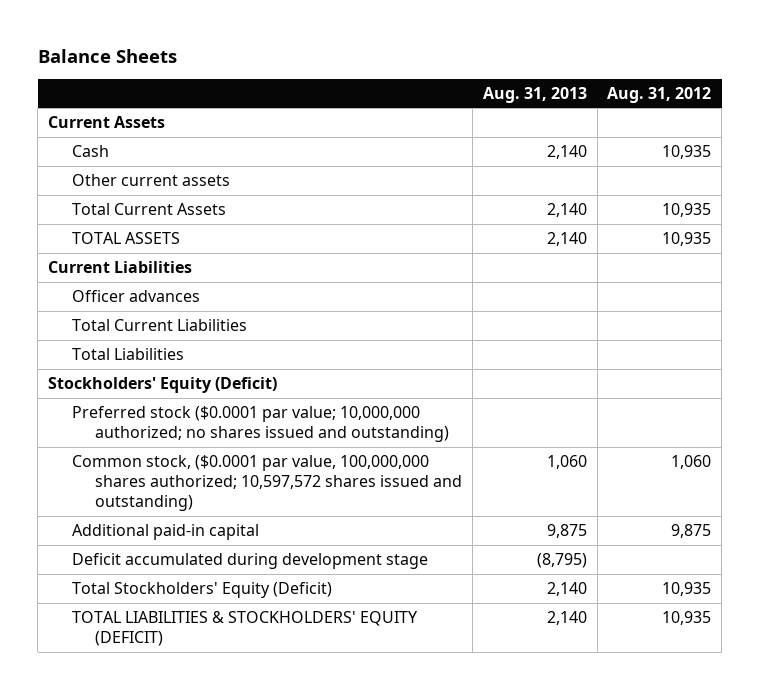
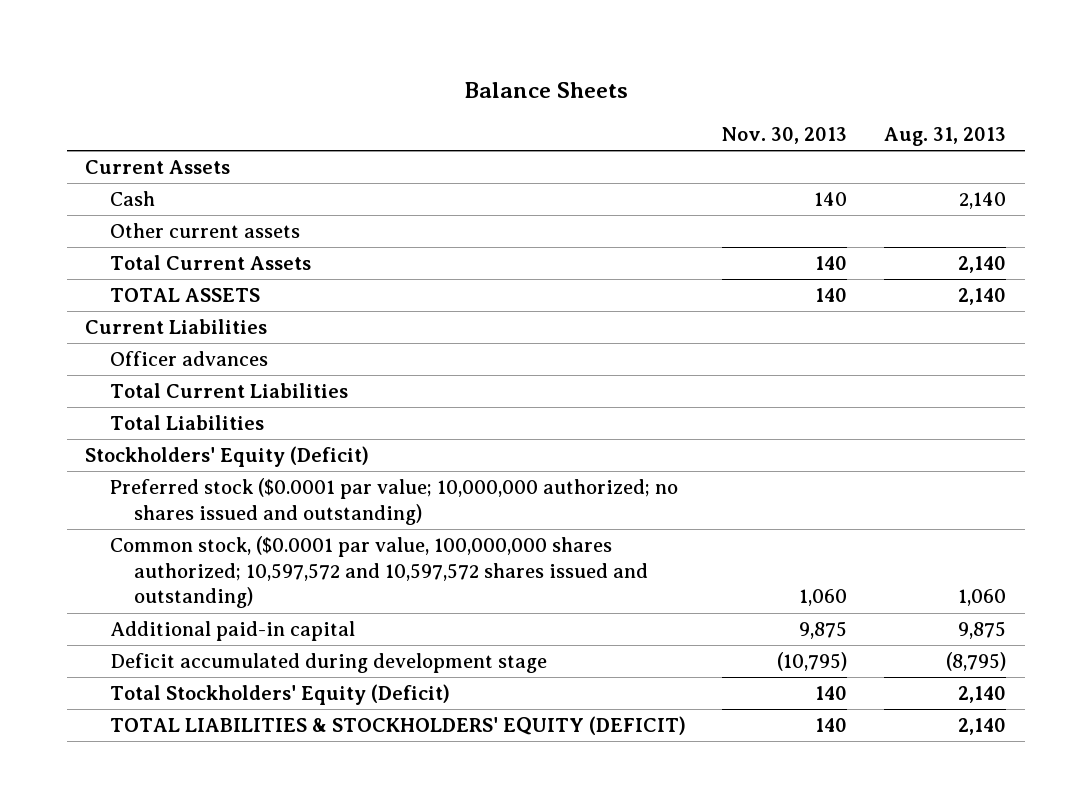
[607,86,712,103] Aug. 31, 2012 -> none
none -> [722,126,848,144] Nov. 30, 2013
[71,455,463,512] Common stock, ($0.0001 par value, 100,000,000 shares authorized; 10,597,572 shares issued and outstanding) -> [109,536,648,609] Common stock, ($0.0001 par value, 100,000,000 shares authorized; 10,597,572 and 10,597,572 shares issued and outstanding)

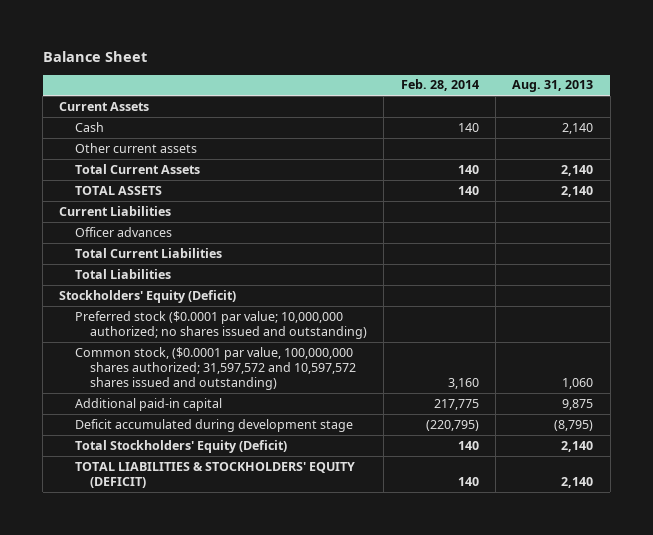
[463,81,628,98] Balance Sheets -> [42,50,147,62] Balance Sheet
[722,126,848,144] Nov. 30, 2013 -> none
none -> [400,79,479,92] Feb. 28, 2014
[109,536,648,609] Common stock, ($0.0001 par value, 100,000,000 shares authorized; 10,597,572 and 10,597,572 shares issued and outstanding) -> [74,346,357,391] Common stock, ($0.0001 par value, 100,000,000 shares authorized; 31,597,572 and 10,597,572 shares issued and outstanding)

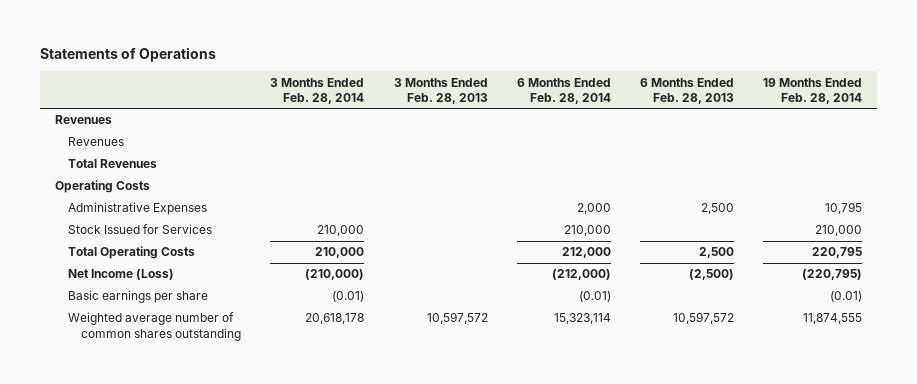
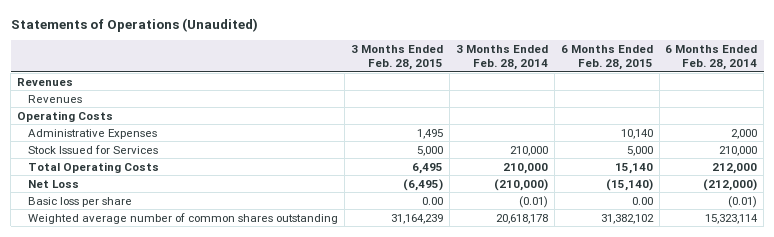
[40,47,217,63] Statements of Operations -> [10,17,258,32] Statements of Operations (Unaudited)
[393,77,488,104] 3 Months Ended Feb. 28, 2013 -> none
[640,77,735,104] 6 Months Ended Feb. 28, 2013 -> none
[763,77,863,104] 19 Months Ended Feb. 28, 2014 -> none
none -> [350,44,443,71] 3 Months Ended Feb. 28, 2015
none -> [560,44,653,71] 6 Months Ended Feb. 28, 2015
[68,159,158,169] Total Revenues -> none
[68,269,175,281] Net Income (Loss) -> [28,179,80,188] Net Loss
[68,290,209,304] Basic earnings per share -> [28,196,133,207] Basic loss per share

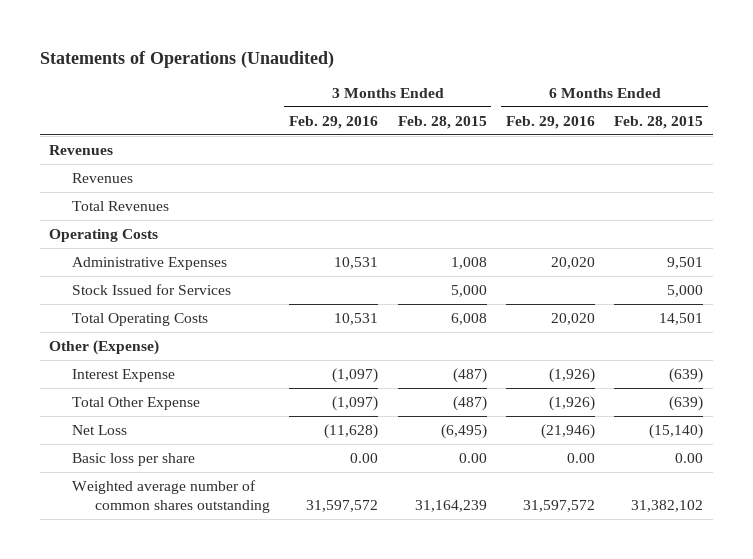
[455,44,548,71] 3 Months Ended Feb. 28, 2014 -> none
[665,44,758,71] 6 Months Ended Feb. 28, 2014 -> none
none -> [289,115,379,129] Feb. 29, 2016
none -> [505,115,595,129] Feb. 29, 2016
none -> [72,200,170,211] Total Revenues
[416,128,443,139] 1,495 -> [450,256,487,269] 1,008
[620,128,653,139] 10,140 -> [667,256,704,269] 9,501
[411,162,443,174] 6,495 -> [450,312,487,325] 6,008
[614,162,653,174] 15,140 -> [659,312,704,325] 14,501
none -> [49,339,160,355] Other (Expense)
none -> [72,368,176,382] Interest Expense
none -> [72,396,201,410] Total Other Expense

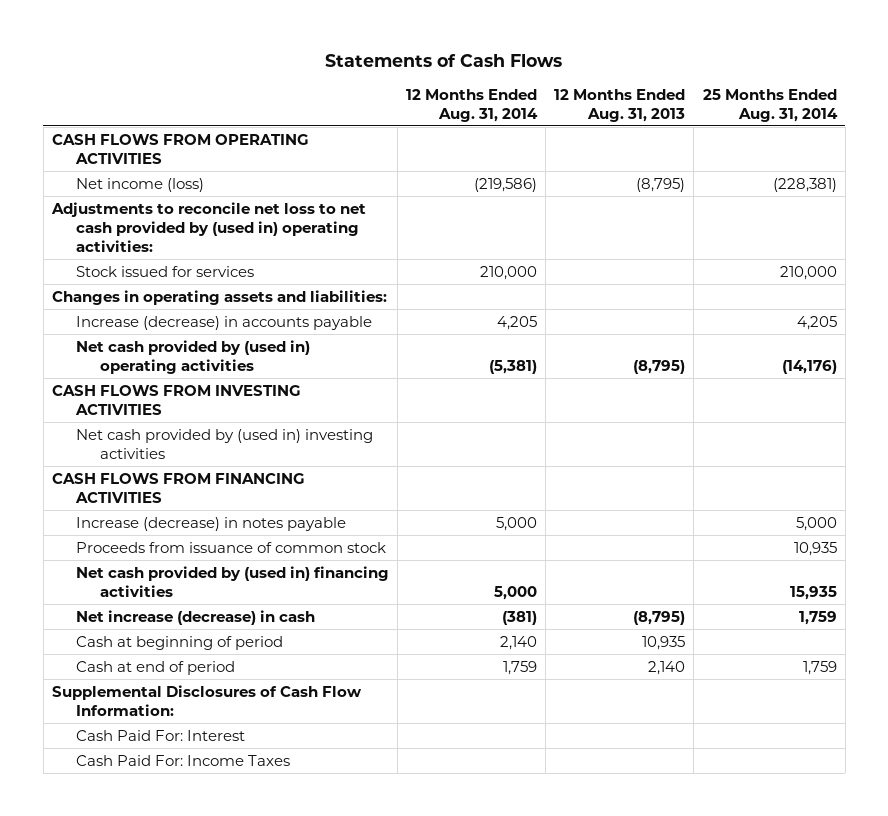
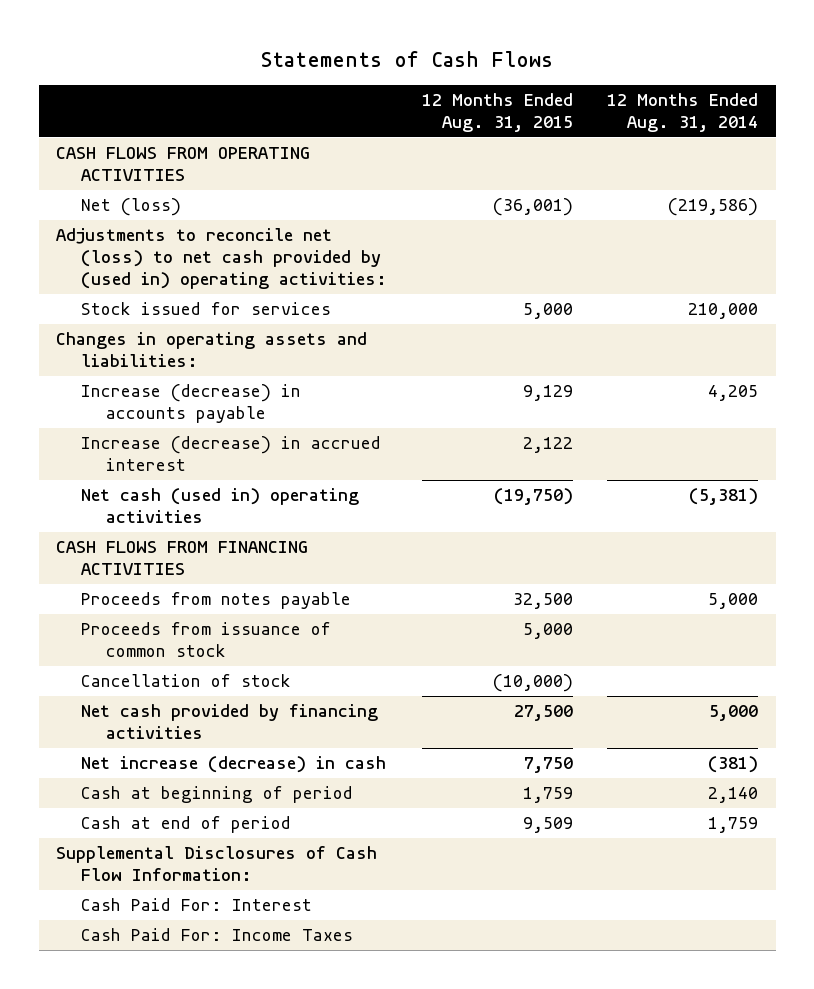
[554,88,686,122] 12 Months Ended Aug. 31, 2013 -> none
[702,88,838,122] 25 Months Ended Aug. 31, 2014 -> none
none -> [421,93,573,133] 12 Months Ended Aug. 31, 2015
[75,177,204,192] Net income (loss) -> [81,198,182,217] Net (loss)
[50,201,366,252] Adjustments to reconcile net loss to net cash provided by (used in) operating activities: -> [55,228,388,290] Adjustments to reconcile net (loss) to net cash provided by (used in) operating activities:
[51,384,301,415] CASH FLOWS FROM INVESTING ACTIVITIES -> none
[75,428,373,459] Net cash provided by (used in) investing activities -> none
none -> [81,436,382,472] Increase (decrease) in accrued interest
[75,339,310,374] Net cash provided by (used in) operating activities -> [81,488,360,524] Net cash (used in) operating activities
[75,516,346,531] Increase (decrease) in notes payable -> none
none -> [81,592,352,610] Proceeds from notes payable
none -> [81,674,292,688] Cancellation of stock
[75,565,389,597] Net cash provided by (used in) financing activities -> [81,704,379,740] Net cash provided by financing activities

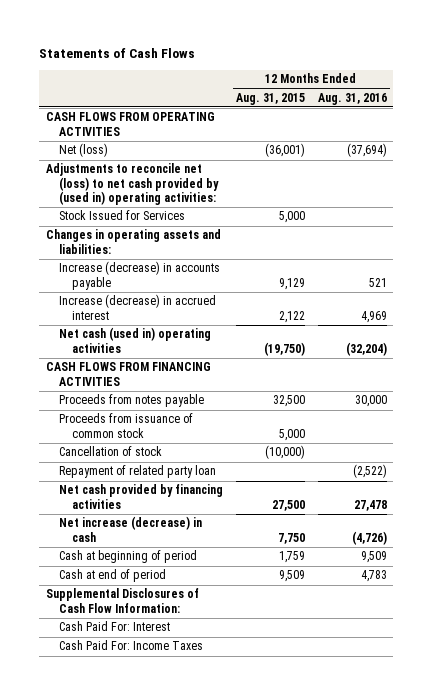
[607,93,759,133] 12 Months Ended Aug. 31, 2014 -> none
none -> [317,92,387,105] Aug. 31, 2016
[81,302,332,316] Stock issued for services -> [59,210,186,221] Stock Issued for Services
none -> [59,465,217,479] Repayment of related party loan

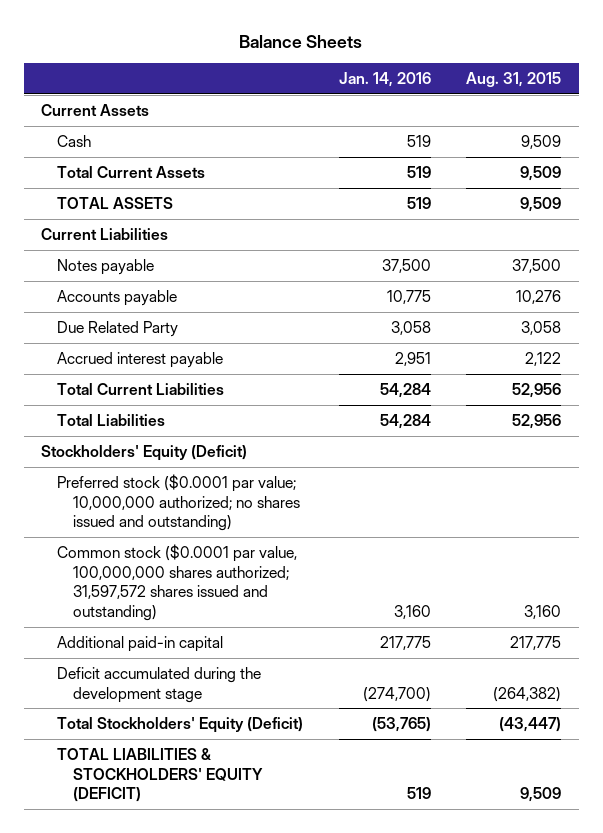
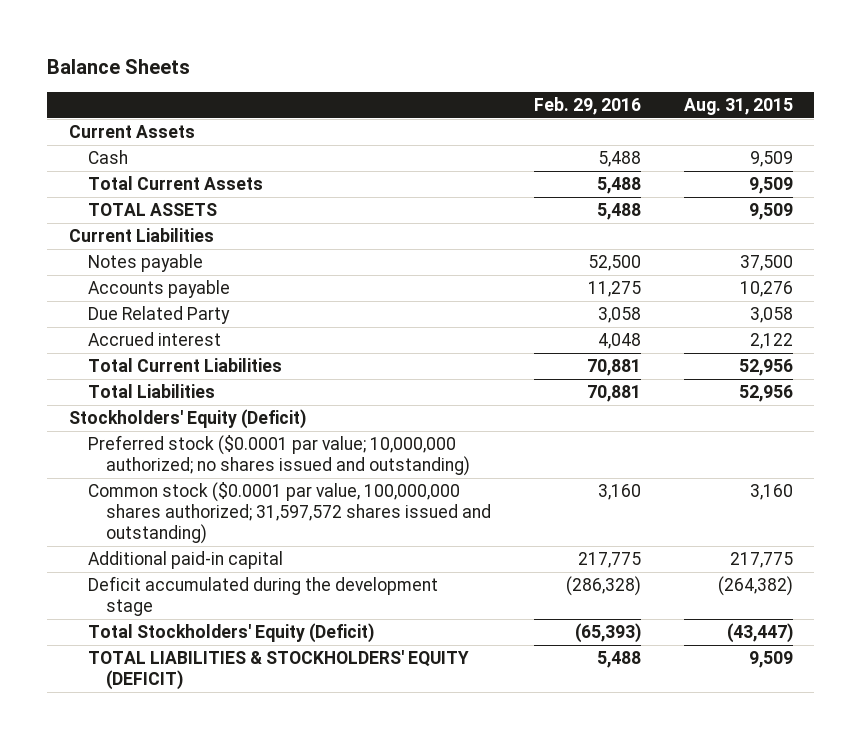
[338,71,431,87] Jan. 14, 2016 -> none
none -> [534,96,642,115] Feb. 29, 2016
[56,352,223,369] Accrued interest payable -> [87,332,221,347] Accrued interest

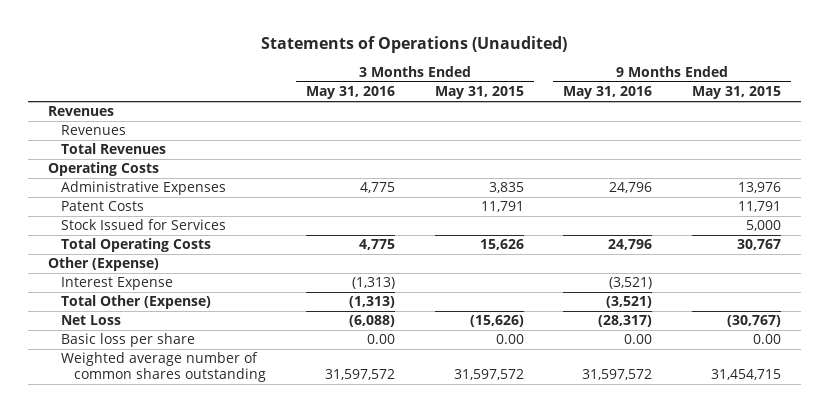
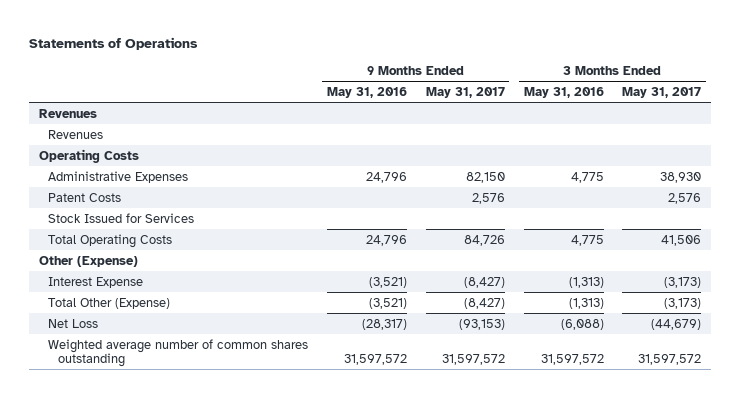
[261,35,568,53] Statements of Operations (Unaudited) -> [29,37,199,51] Statements of Operations
[434,86,524,100] May 31, 2015 -> none
[692,86,782,100] May 31, 2015 -> none
none -> [425,86,505,98] May 31, 2017
none -> [622,86,702,98] May 31, 2017
[60,143,166,155] Total Revenues -> none
[60,333,195,348] Basic loss per share -> none

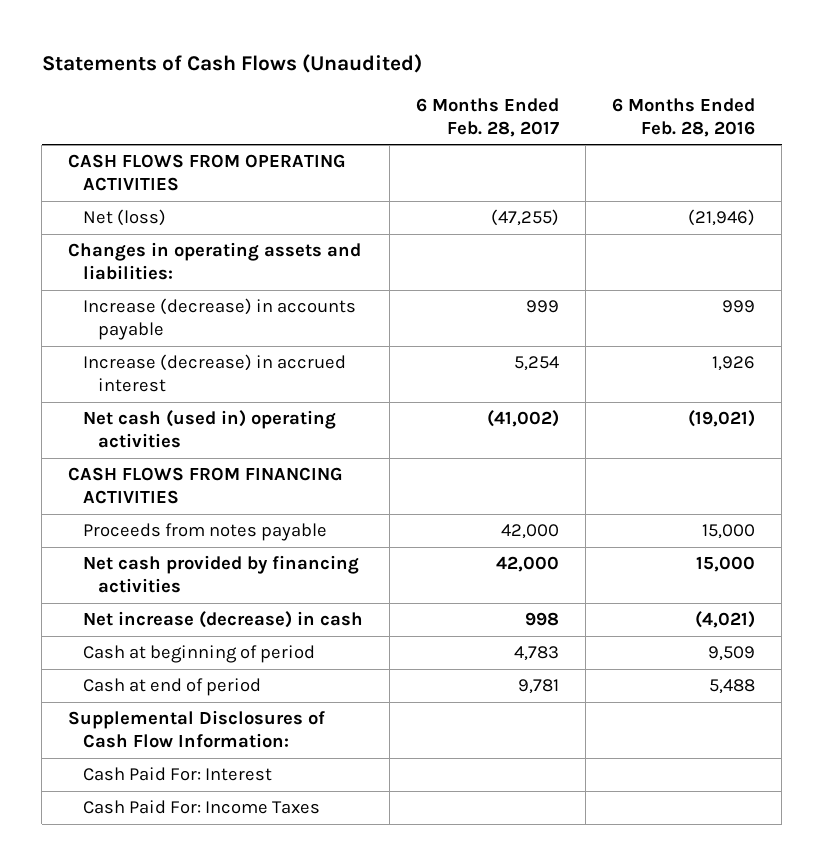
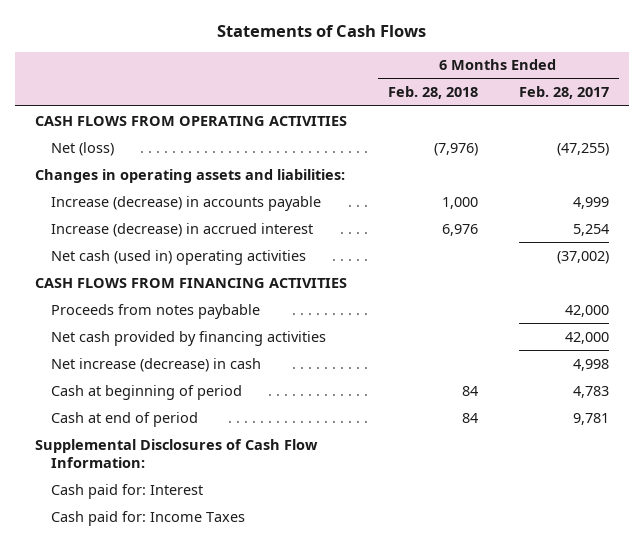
[41,54,422,74] Statements of Cash Flows (Unaudited) -> [216,25,426,38] Statements of Cash Flows
[612,97,756,137] 6 Months Ended Feb. 28, 2016 -> none
none -> [387,86,478,100] Feb. 28, 2018
[526,300,560,314] 999 -> [572,196,609,209] 4,999
[487,410,560,428] (41,002) -> [556,250,609,264] (37,002)
[82,523,327,542] Proceeds from notes payable -> [50,303,260,319] Proceeds from notes paybable
[525,612,560,627] 998 -> [572,358,609,371] 4,998
[82,767,272,782] Cash Paid For: Interest -> [50,483,203,499] Cash paid for: Interest
[82,800,320,815] Cash Paid For: Income Taxes -> [50,510,245,526] Cash paid for: Income Taxes

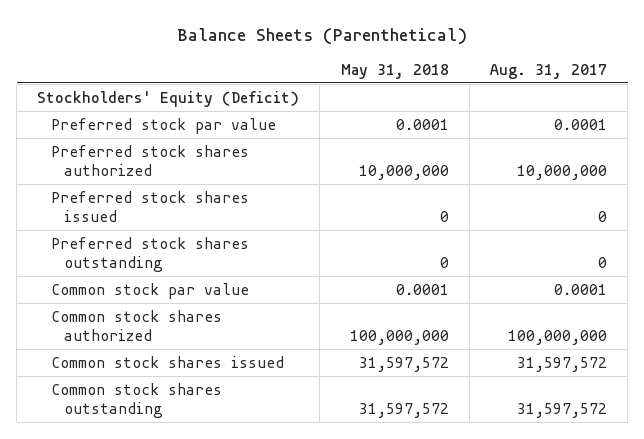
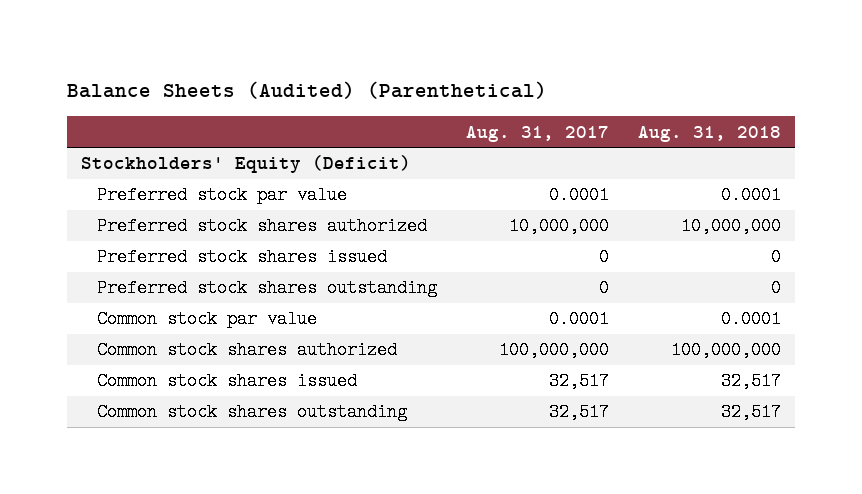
[177,27,468,45] Balance Sheets (Parenthetical) -> [66,80,547,99] Balance Sheets (Audited) (Parenthetical)
[340,63,449,79] May 31, 2018 -> none
none -> [637,125,781,142] Aug. 31, 2018
[516,356,607,372] 31,597,572 -> [548,372,609,391] 32,517
[516,403,607,419] 31,597,572 -> [548,403,609,422] 32,517

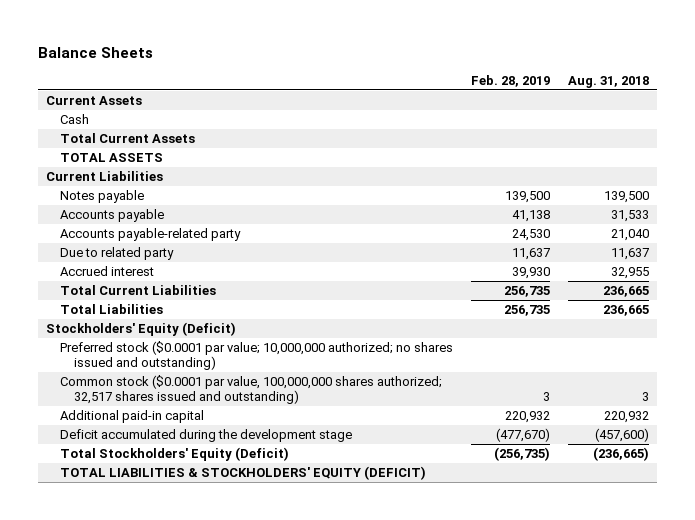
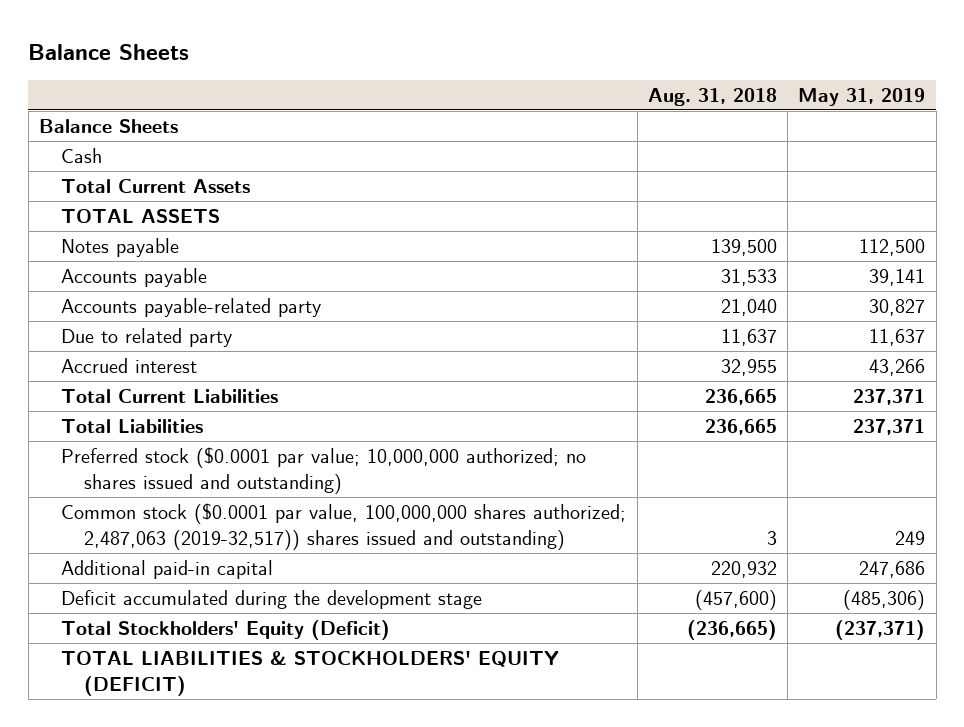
[470,74,550,87] Feb. 28, 2019 -> none
none -> [798,87,926,106] May 31, 2019
[46,95,143,105] Current Assets -> none
none -> [39,119,179,134] Balance Sheets
[46,170,164,181] Current Liabilities -> none
[46,321,237,336] Stockholders' Equity (Deficit) -> none
[60,374,443,405] Common stock ($0.0001 par value, 100,000,000 shares authorized; 32,517 shares issued and outstanding) -> [61,503,627,550] Common stock ($0.0001 par value, 100,000,000 shares authorized; 2,487,063 (2019-32,517)) shares issued and outstanding)

